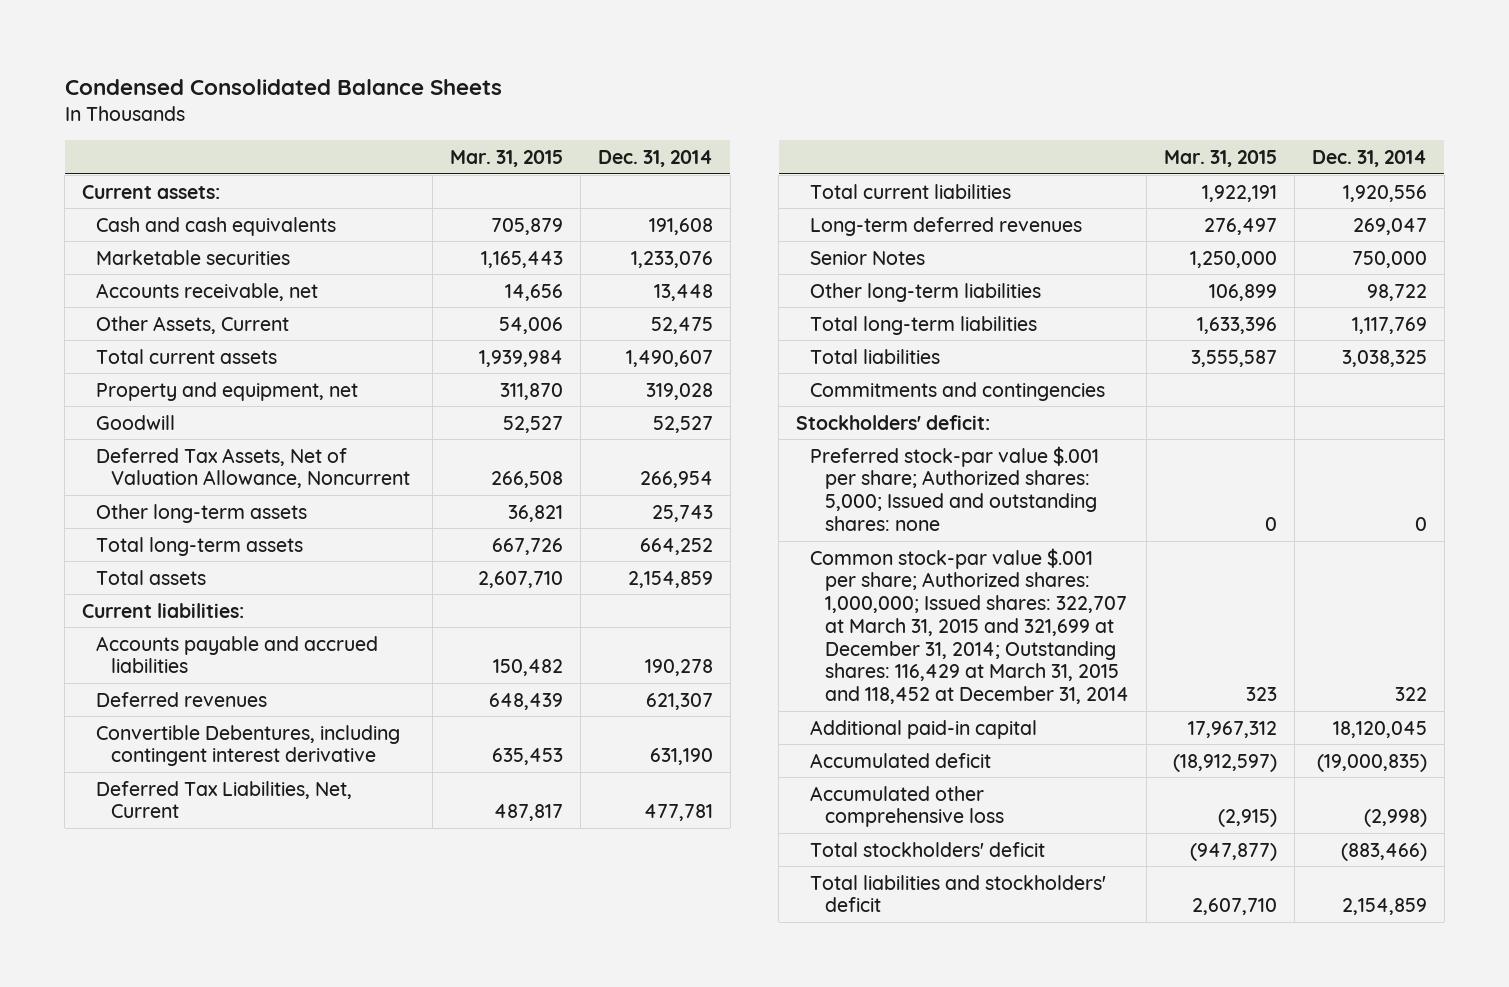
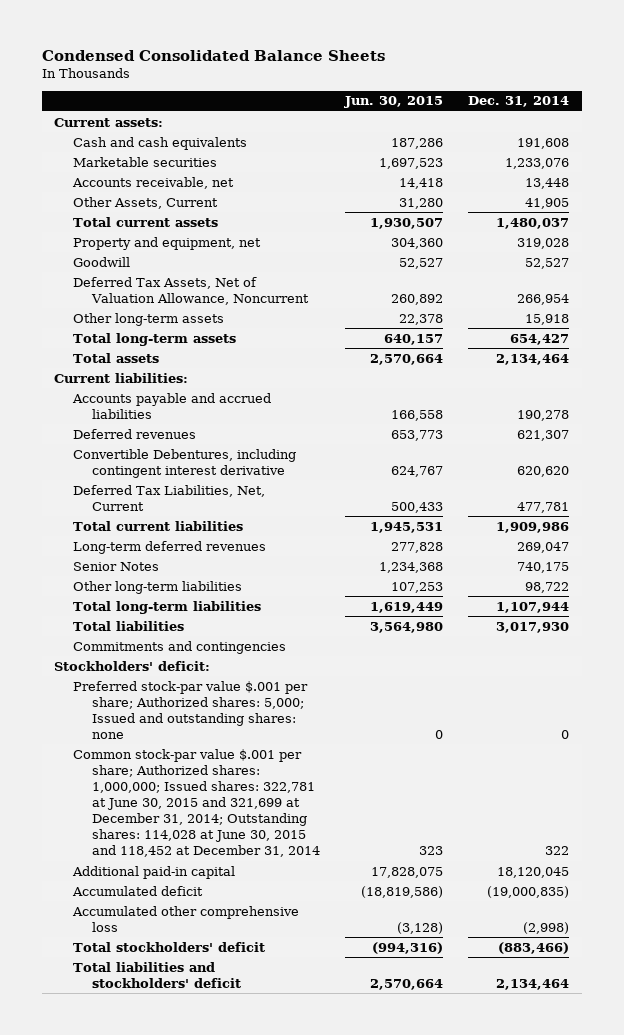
[449,150,563,168] Mar. 31, 2015 -> none
none -> [344,96,444,109] Jun. 30, 2015
[650,316,713,334] 52,475 -> [525,197,570,209] 41,905
[625,349,713,367] 1,490,607 -> [496,217,570,229] 1,480,037
[651,504,713,522] 25,743 -> [525,313,570,325] 15,918
[639,537,713,555] 664,252 -> [510,333,570,345] 654,427
[627,570,713,588] 2,154,859 -> [496,353,570,365] 2,134,464
[649,748,713,766] 631,190 -> [517,465,570,477] 620,620
[1342,184,1427,202] 1,920,556 -> [496,521,570,533] 1,909,986
[1351,250,1427,268] 750,000 -> [517,561,570,573] 740,175
[1351,316,1427,334] 1,117,769 -> [496,601,570,613] 1,107,944
[1341,349,1427,367] 3,038,325 -> [496,621,570,633] 3,017,930
[810,547,1129,705] Common stock-par value $.001 per share; Authorized shares: 1,000,000; Issued shares: 322,707 at March 31, 2015 and 321,699 at December 31, 2014; Outstanding shares: 116,429 at March 31, 2015 and 118,452 at December 31, 2014 -> [73,748,321,858] Common stock-par value $.001 per share; Authorized shares: 1,000,000; Issued shares: 322,781 at June 30, 2015 and 321,699 at December 31, 2014; Outstanding shares: 114,028 at June 30, 2015 and 118,452 at December 31, 2014
[1341,898,1427,916] 2,154,859 -> [496,978,570,990] 2,134,464

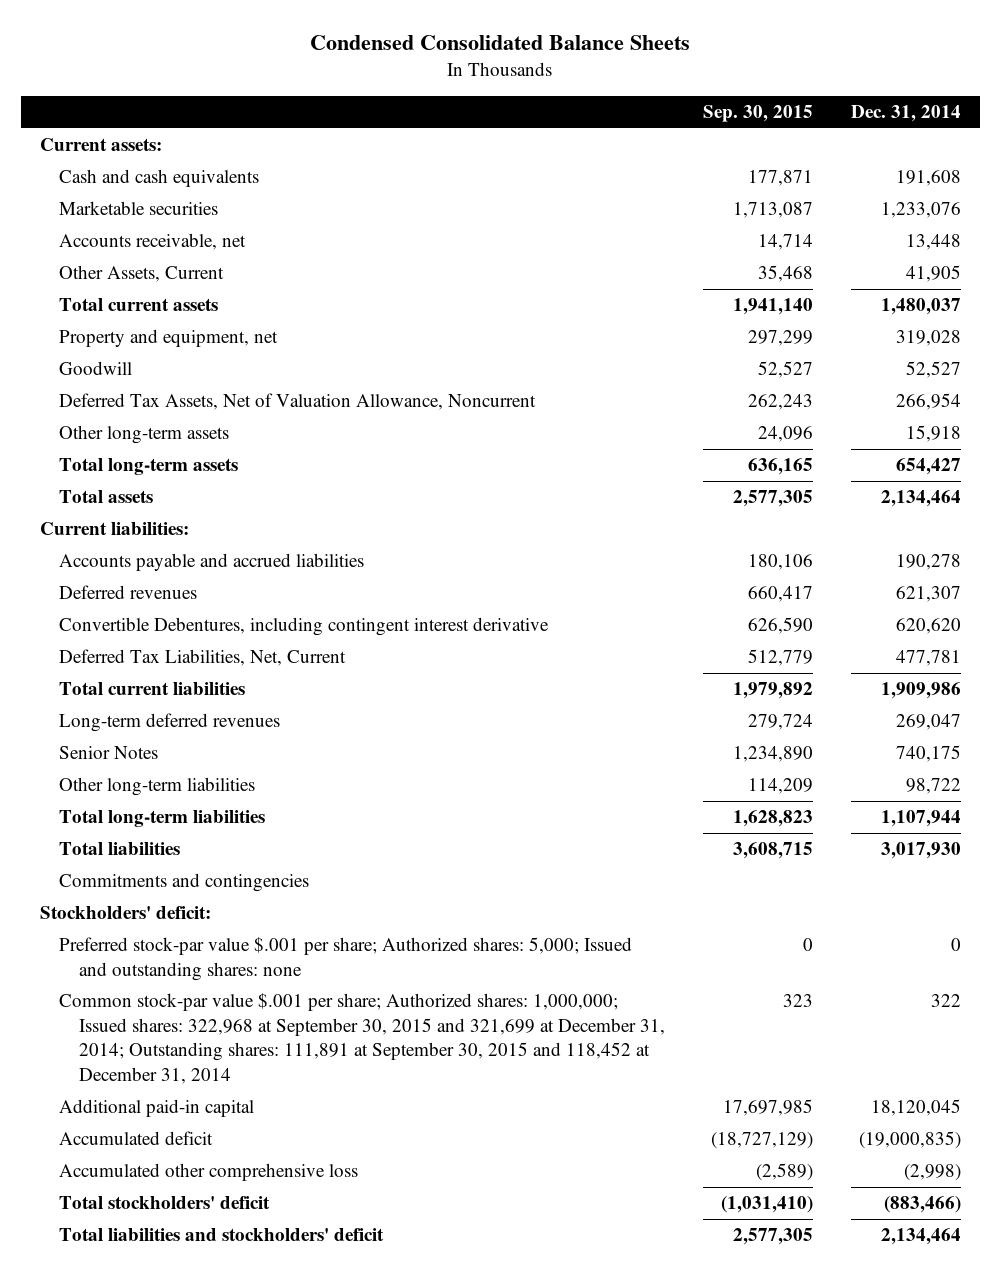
[344,96,444,109] Jun. 30, 2015 -> none
none -> [702,105,813,123] Sep. 30, 2015
[73,748,321,858] Common stock-par value $.001 per share; Authorized shares: 1,000,000; Issued shares: 322,781 at June 30, 2015 and 321,699 at December 31, 2014; Outstanding shares: 114,028 at June 30, 2015 and 118,452 at December 31, 2014 -> [59,993,665,1084] Common stock-par value $.001 per share; Authorized shares: 1,000,000; Issued shares: 322,968 at September 30, 2015 and 321,699 at December 31, 2014; Outstanding shares: 111,891 at September 30, 2015 and 118,452 at December 31, 2014

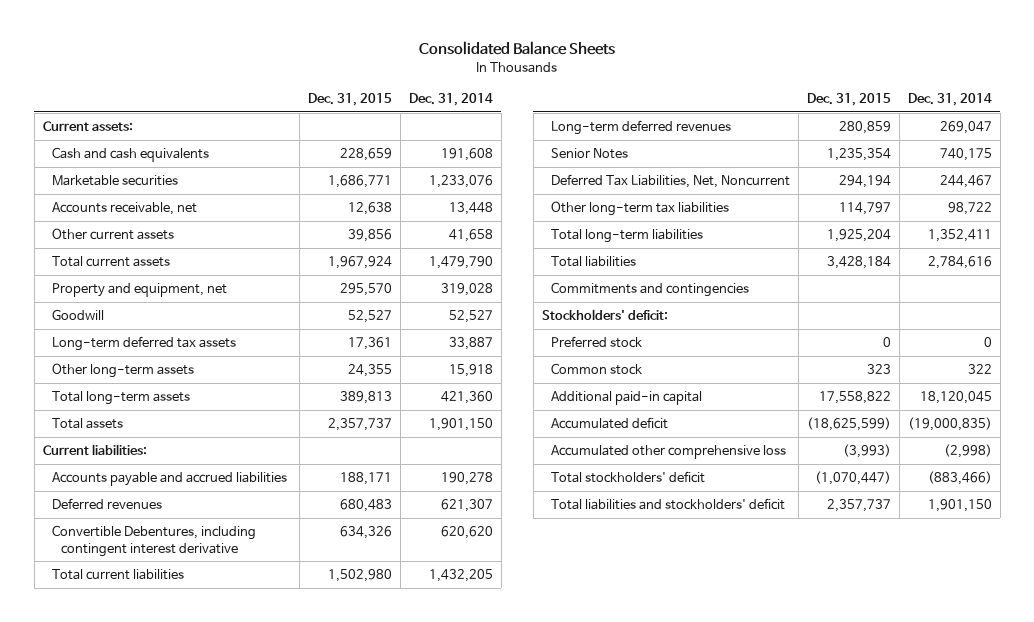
[310,35,691,51] Condensed Consolidated Balance Sheets -> [419,41,616,56] Consolidated Balance Sheets
[702,105,813,123] Sep. 30, 2015 -> none
none -> [307,92,392,106] Dec. 31, 2015
[59,265,225,283] Other Assets, Current -> [51,228,174,241] Other current assets
[905,265,961,283] 41,905 -> [448,229,493,243] 41,658
[880,298,961,316] 1,480,037 -> [428,256,493,270] 1,479,790
[59,393,537,411] Deferred Tax Assets, Net of Valuation Allowance, Noncurrent -> [51,336,236,352] Long-term deferred tax assets
[895,393,961,411] 266,954 -> [448,337,493,351] 33,887
[895,458,961,476] 654,427 -> [440,391,493,405] 421,360
[880,490,961,508] 2,134,464 -> [428,418,493,432] 1,901,150
[59,649,347,667] Deferred Tax Liabilities, Net, Current -> none
[880,682,961,700] 1,909,986 -> [428,569,493,583] 1,432,205
none -> [551,174,791,189] Deferred Tax Liabilities, Net, Noncurrent
[59,777,256,797] Other long-term liabilities -> [551,201,730,217] Other long-term tax liabilities
[880,810,961,828] 1,107,944 -> [927,229,992,243] 1,352,411
[880,842,961,860] 3,017,930 -> [927,256,992,270] 2,784,616
[59,937,633,981] Preferred stock-par value $.001 per share; Authorized shares: 5,000; Issued and outstanding shares: none -> [551,336,643,349] Preferred stock
[59,993,665,1084] Common stock-par value $.001 per share; Authorized shares: 1,000,000; Issued shares: 322,968 at September 30, 2015 and 321,699 at December 31, 2014; Outstanding shares: 111,891 at September 30, 2015 and 118,452 at December 31, 2014 -> [551,363,643,376] Common stock
[880,1228,961,1246] 2,134,464 -> [927,499,992,513] 1,901,150

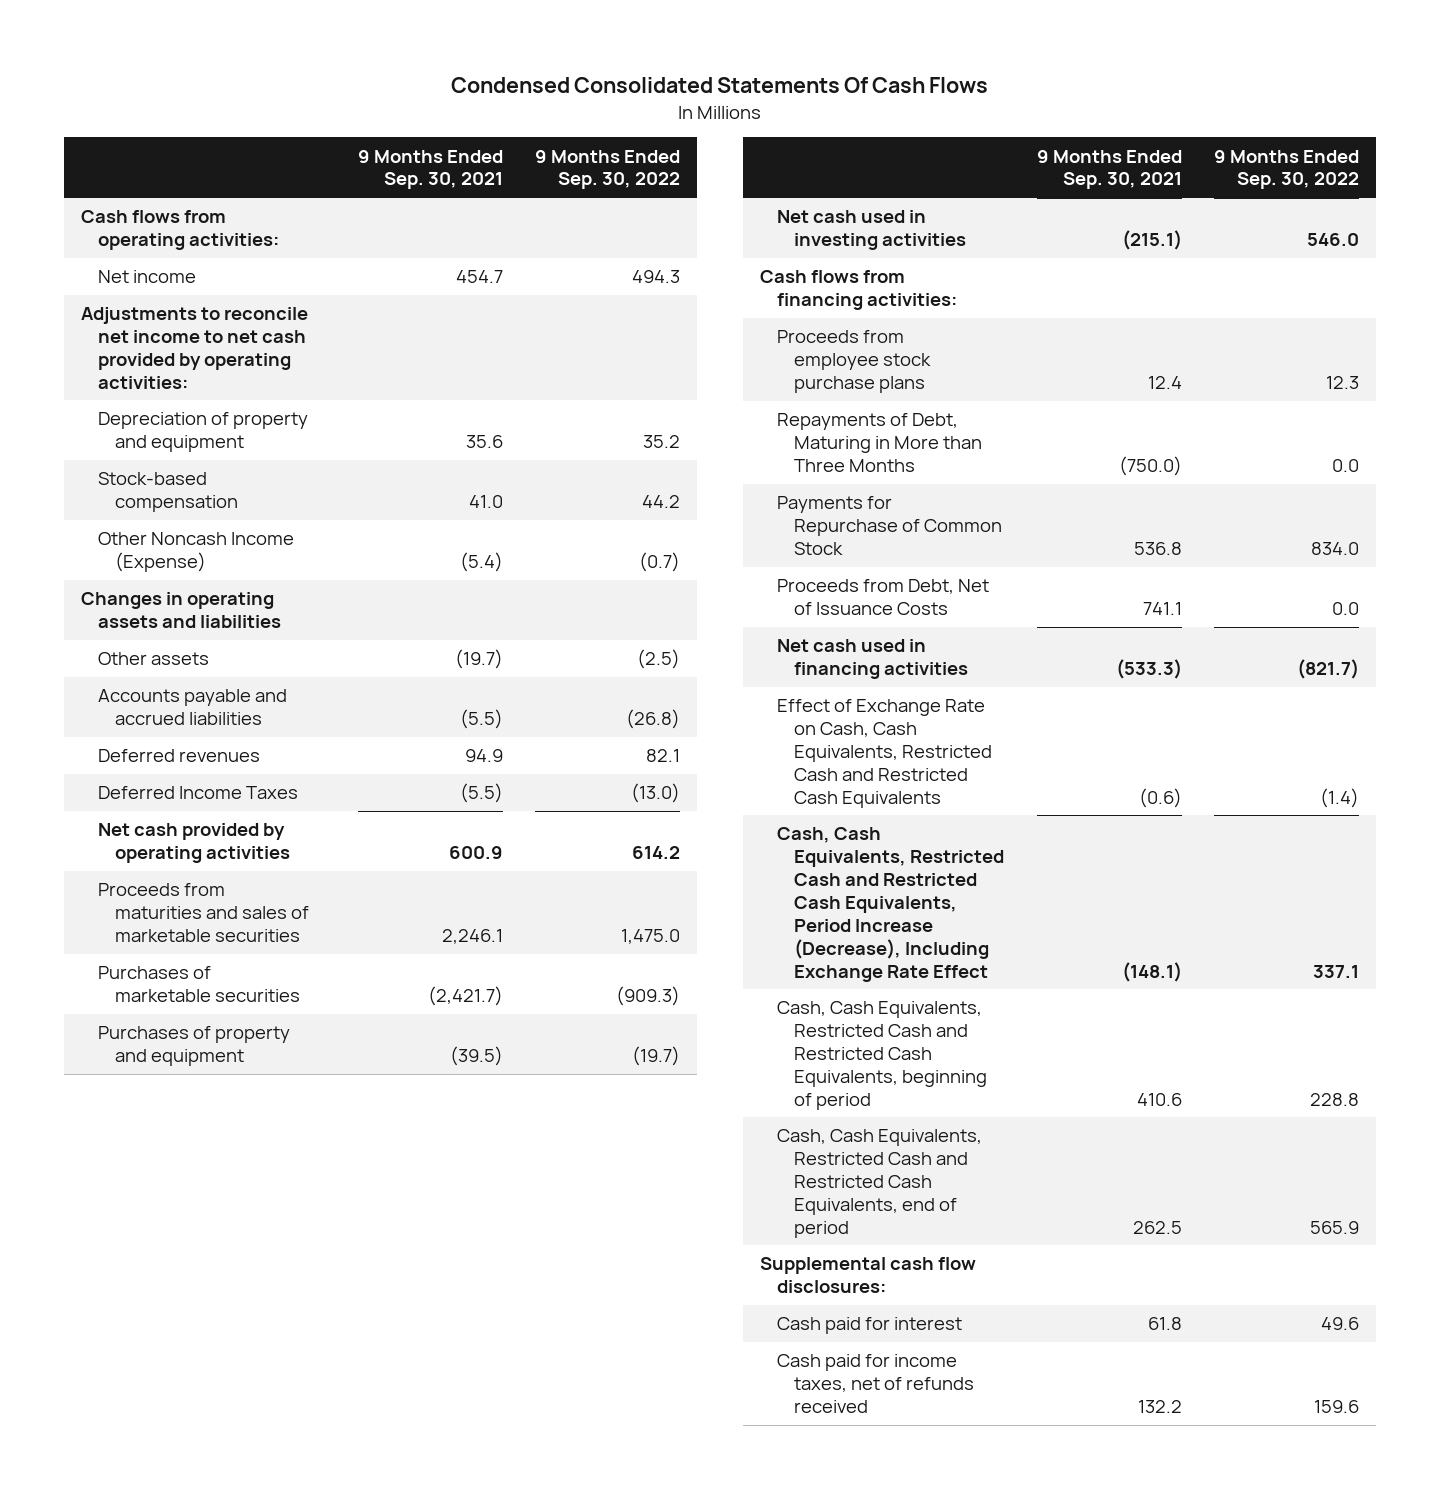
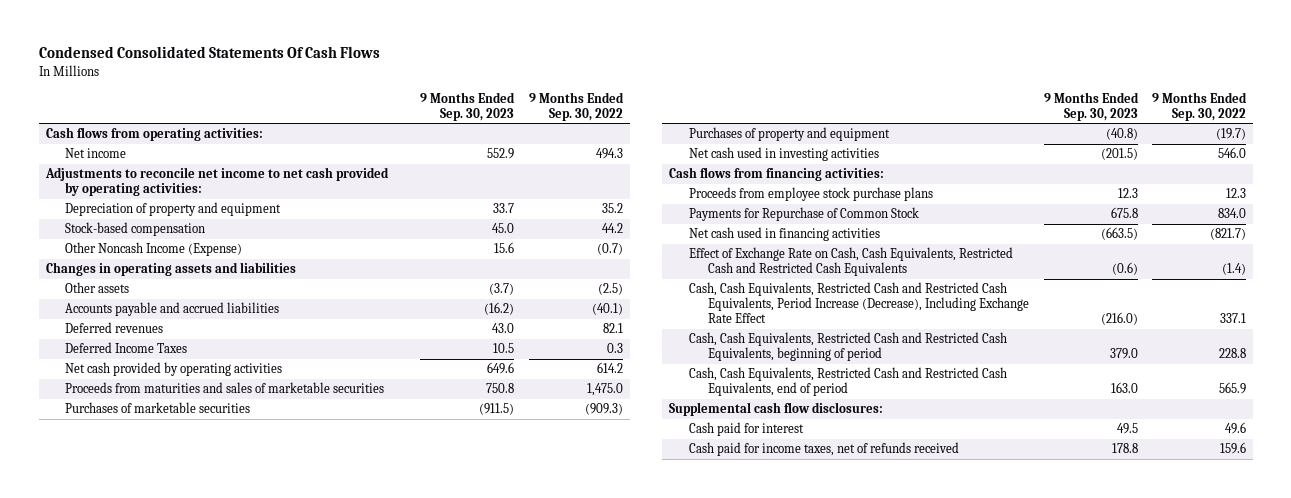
[357,149,503,190] 9 Months Ended Sep. 30, 2021 -> none
none -> [420,91,516,121] 9 Months Ended Sep. 30, 2023
[626,709,681,730] (26.8) -> [591,303,623,316] (40.1)
[631,783,681,804] (13.0) -> [606,343,623,354] 0.3
[776,413,982,472] Repayments of Debt, Maturing in More than Three Months -> none
[776,579,989,616] Proceeds from Debt, Net of Issuance Costs -> none

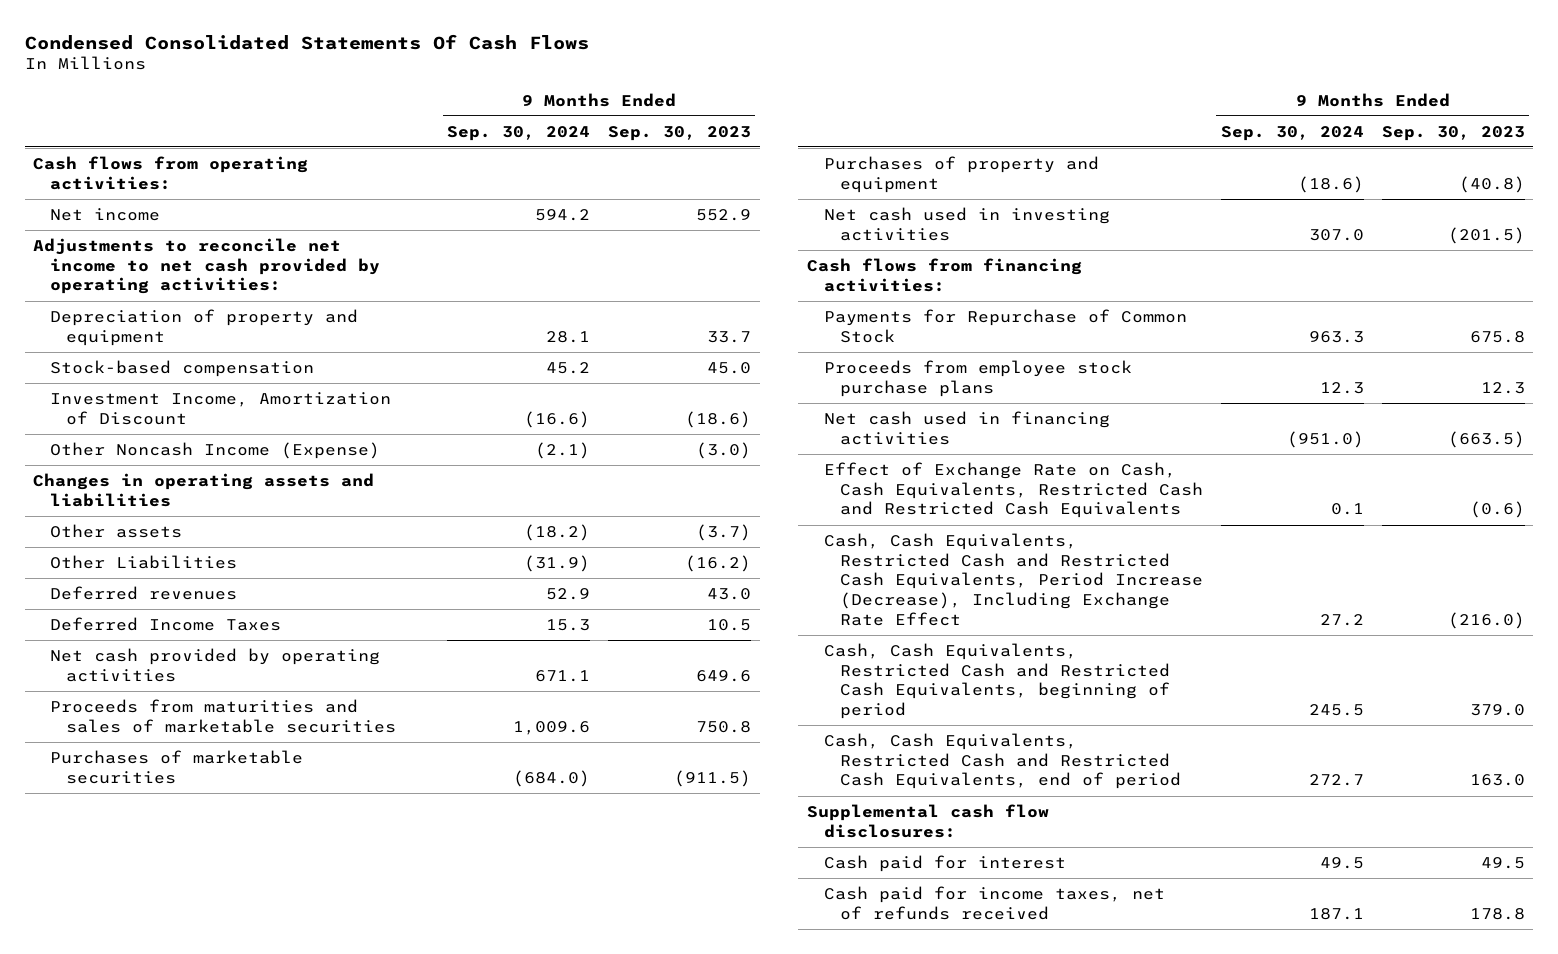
[528,91,624,121] 9 Months Ended Sep. 30, 2022 -> none
none -> [447,125,591,141] Sep. 30, 2024
none -> [49,391,391,425] Investment Income, Amortization of Discount
[494,242,515,254] 15.6 -> [695,441,751,459] (3.0)
[65,302,280,317] Accounts payable and accrued liabilities -> [49,554,237,569] Other Liabilities
[688,187,933,202] Proceeds from employee stock purchase plans -> [823,359,1132,397] Proceeds from employee stock purchase plans

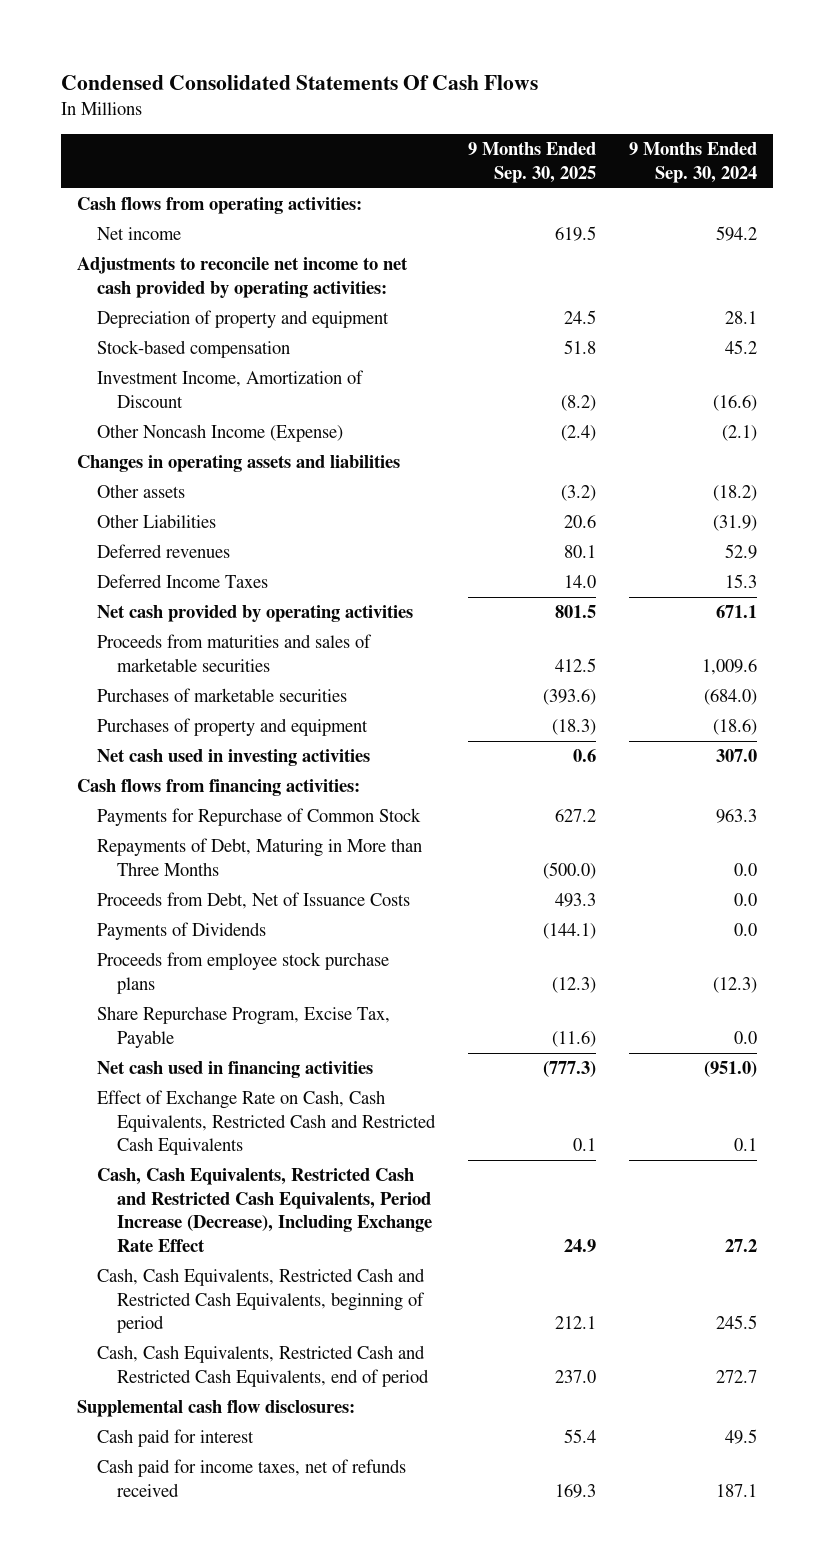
[607,125,751,141] Sep. 30, 2023 -> none
none -> [467,142,596,183] 9 Months Ended Sep. 30, 2025
none -> [96,838,422,876] Repayments of Debt, Maturing in More than Three Months
none -> [96,892,410,910] Proceeds from Debt, Net of Issuance Costs
none -> [96,922,266,941] Payments of Dividends
[1319,381,1364,394] 12.3 -> [712,976,757,993] (12.3)
none -> [96,1006,390,1048] Share Repurchase Program, Excise Tax, Payable

